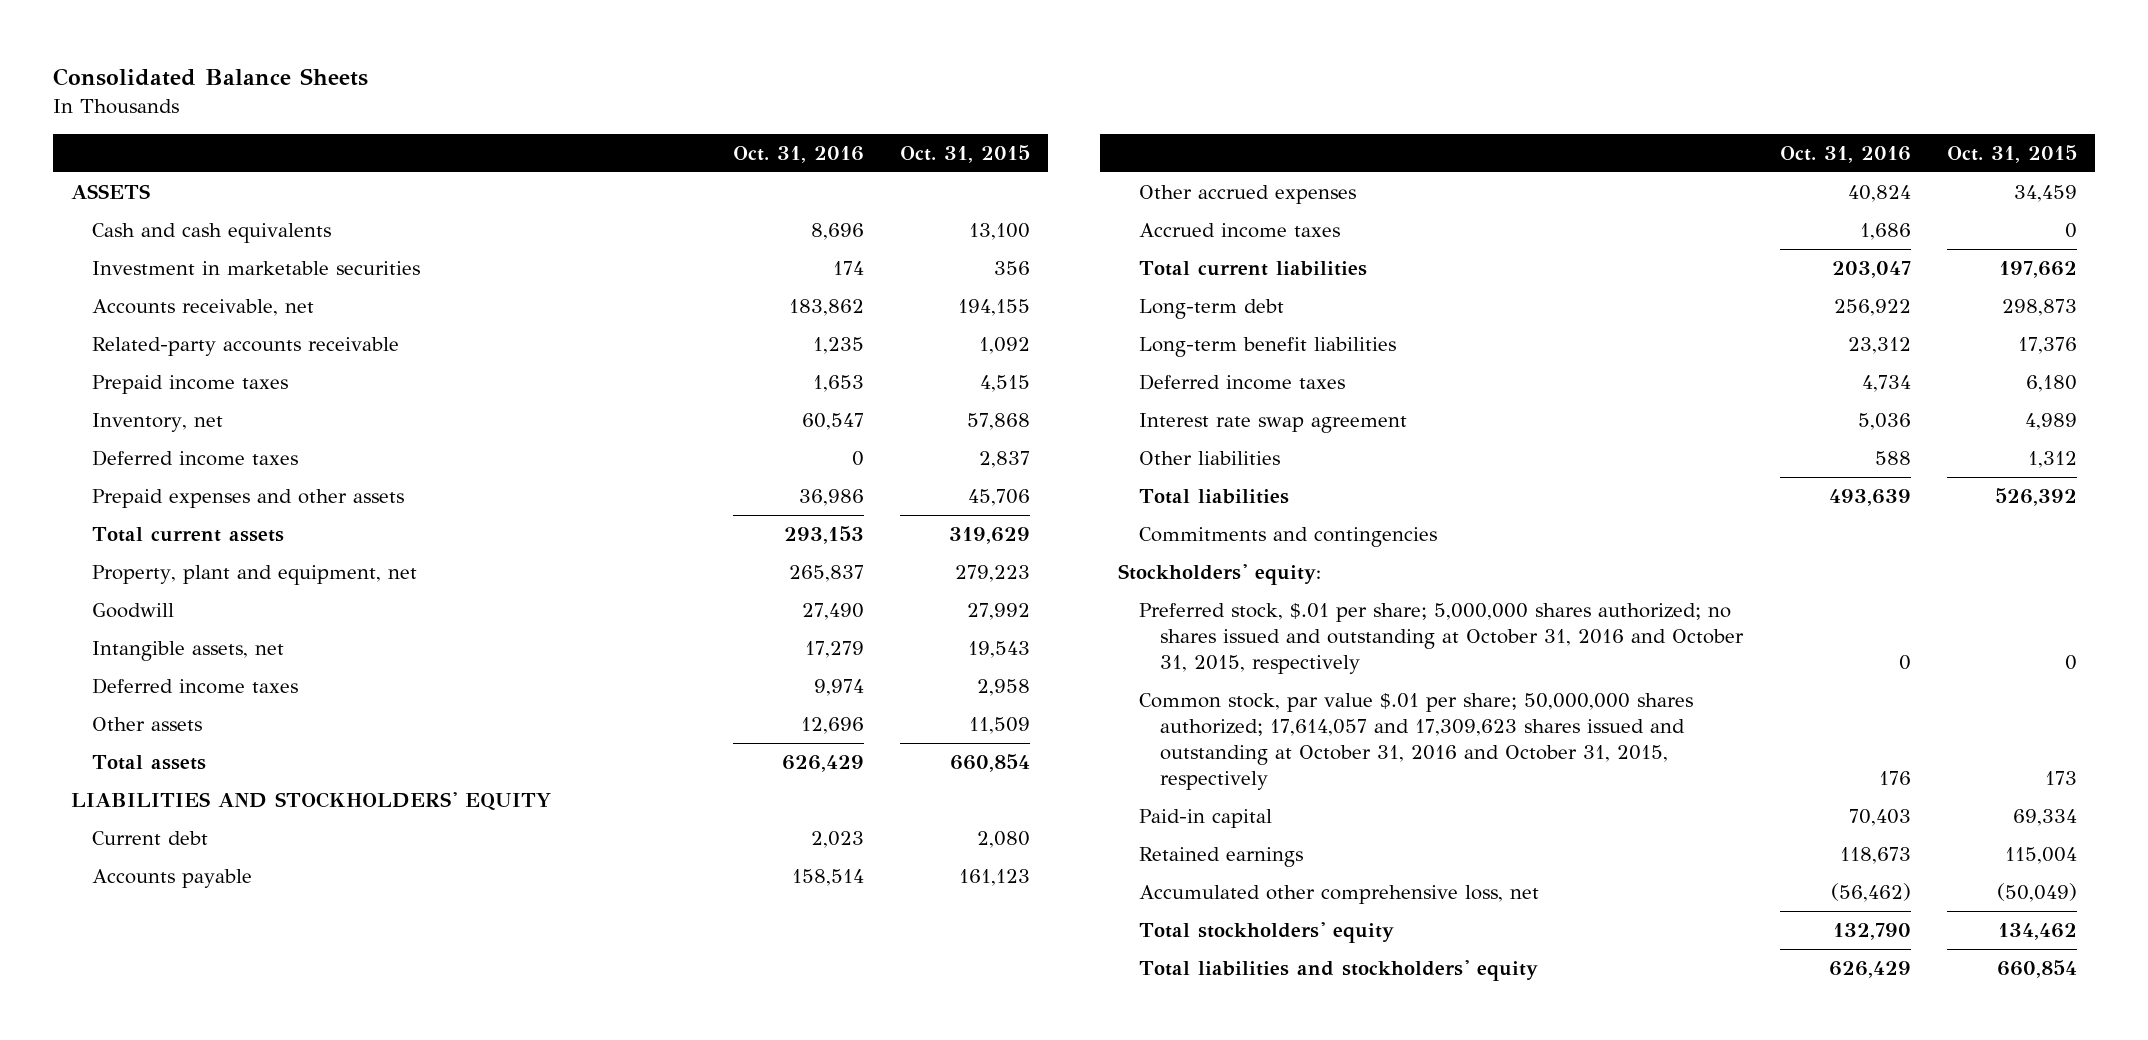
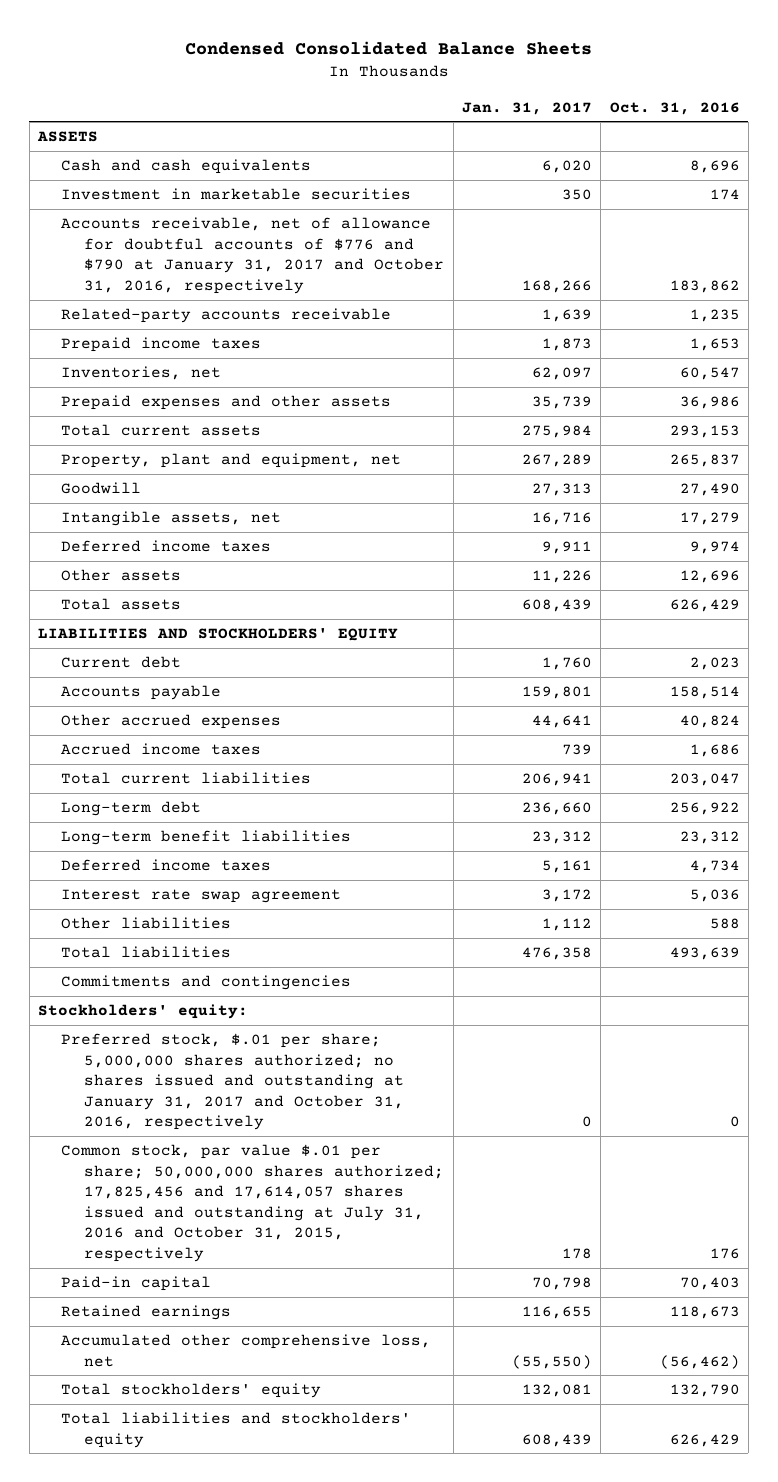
[53,68,369,87] Consolidated Balance Sheets -> [184,41,592,56] Condensed Consolidated Balance Sheets
[900,144,1031,163] Oct. 31, 2015 -> none
none -> [461,101,592,115] Jan. 31, 2017
[92,299,315,317] Accounts receivable, net -> [61,217,445,294] Accounts receivable, net of allowance for doubtful accounts of $776 and $790 at January 31, 2017 and October 31, 2016, respectively
[92,450,299,467] Deferred income taxes -> none
[92,413,224,433] Inventory, net -> [61,366,222,381] Inventories, net
[1139,603,1745,674] Preferred stock, $.01 per share; 5,000,000 shares authorized; no shares issued and outstanding at October 31, 2016 and October 31, 2015, respectively -> [61,1033,405,1131] Preferred stock, $.01 per share; 5,000,000 shares authorized; no shares issued and outstanding at January 31, 2017 and October 31, 2016, respectively
[1139,693,1694,790] Common stock, par value $.01 per share; 50,000,000 shares authorized; 17,614,057 and 17,309,623 shares issued and outstanding at October 31, 2016 and October 31, 2015, respectively -> [61,1144,445,1262] Common stock, par value $.01 per share; 50,000,000 shares authorized; 17,825,456 and 17,614,057 shares issued and outstanding at July 31, 2016 and October 31, 2015, respectively

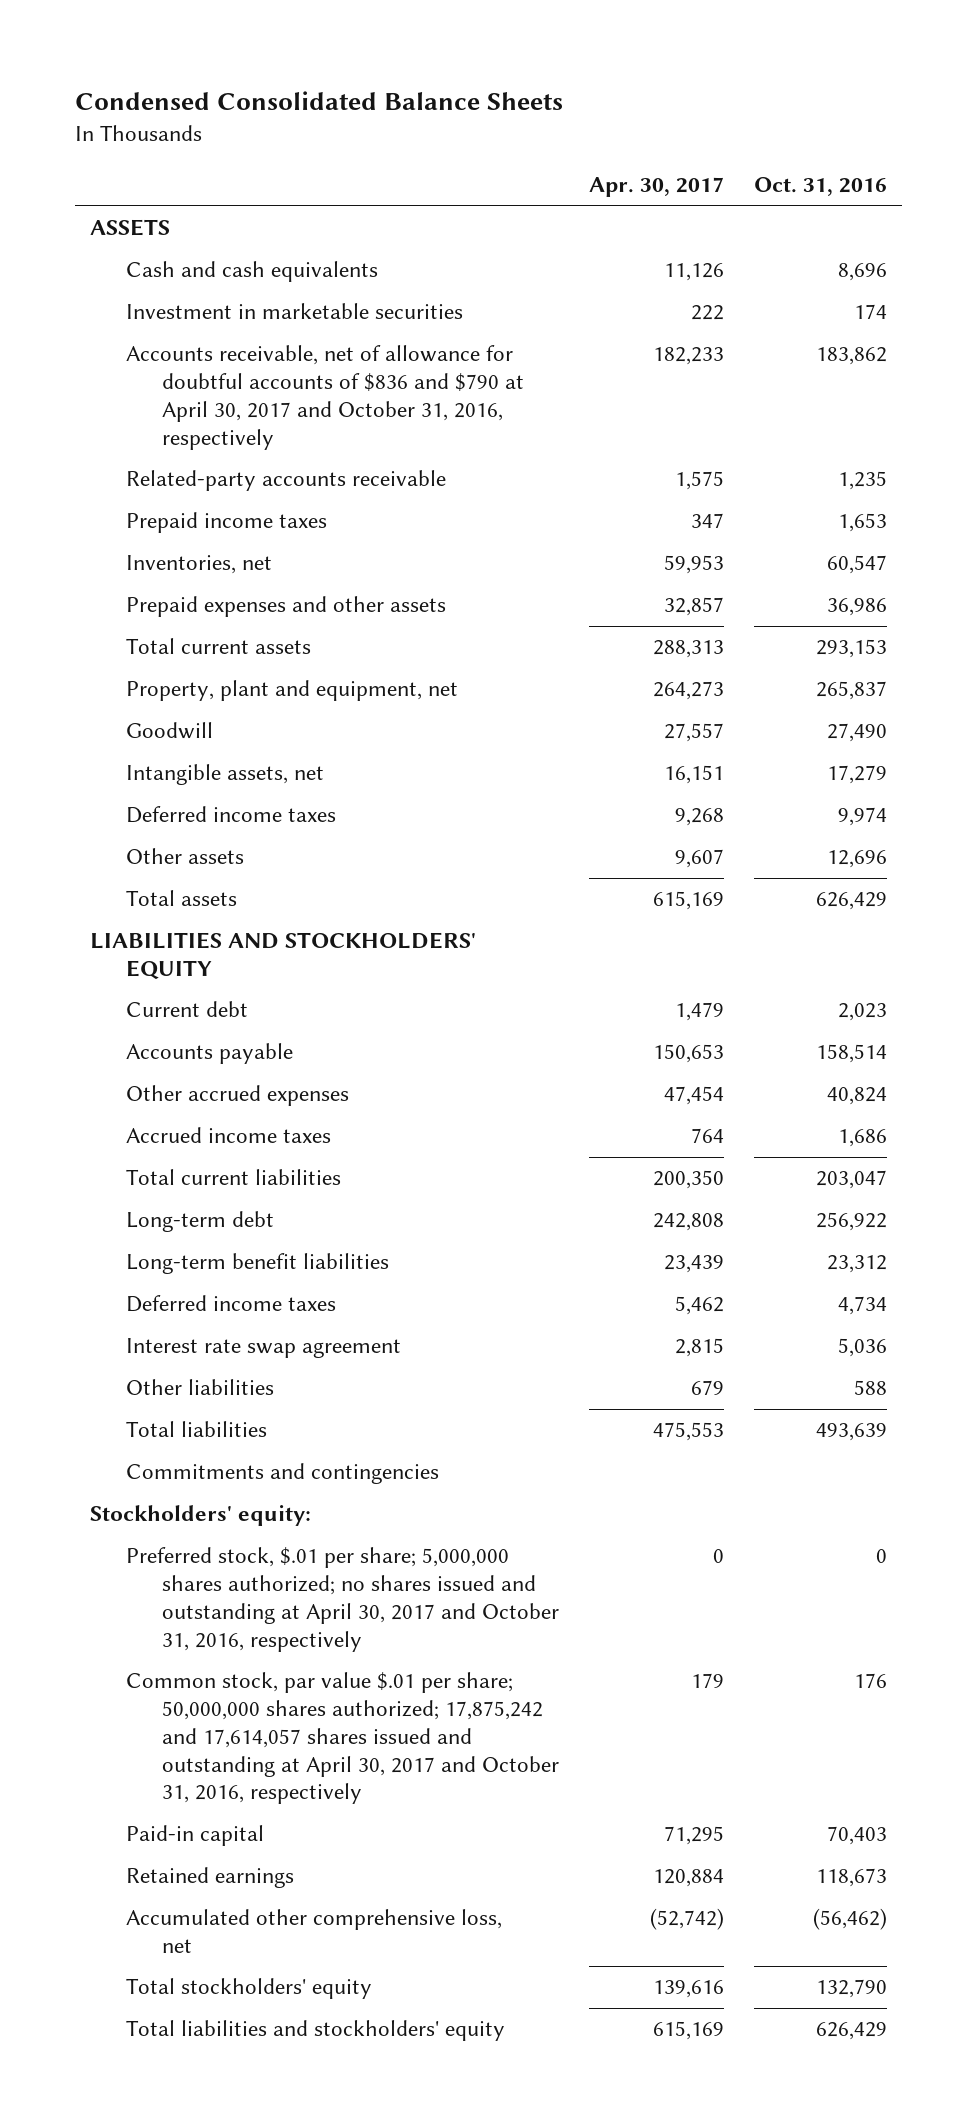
[461,101,592,115] Jan. 31, 2017 -> none
none -> [588,177,724,198] Apr. 30, 2017
[61,217,445,294] Accounts receivable, net of allowance for doubtful accounts of $776 and $790 at January 31, 2017 and October 31, 2016, respectively -> [125,345,524,450] Accounts receivable, net of allowance for doubtful accounts of $836 and $790 at April 30, 2017 and October 31, 2016, respectively
[61,1033,405,1131] Preferred stock, $.01 per share; 5,000,000 shares authorized; no shares issued and outstanding at January 31, 2017 and October 31, 2016, respectively -> [125,1547,559,1652] Preferred stock, $.01 per share; 5,000,000 shares authorized; no shares issued and outstanding at April 30, 2017 and October 31, 2016, respectively
[61,1144,445,1262] Common stock, par value $.01 per share; 50,000,000 shares authorized; 17,825,456 and 17,614,057 shares issued and outstanding at July 31, 2016 and October 31, 2015, respectively -> [125,1672,559,1805] Common stock, par value $.01 per share; 50,000,000 shares authorized; 17,875,242 and 17,614,057 shares issued and outstanding at April 30, 2017 and October 31, 2016, respectively

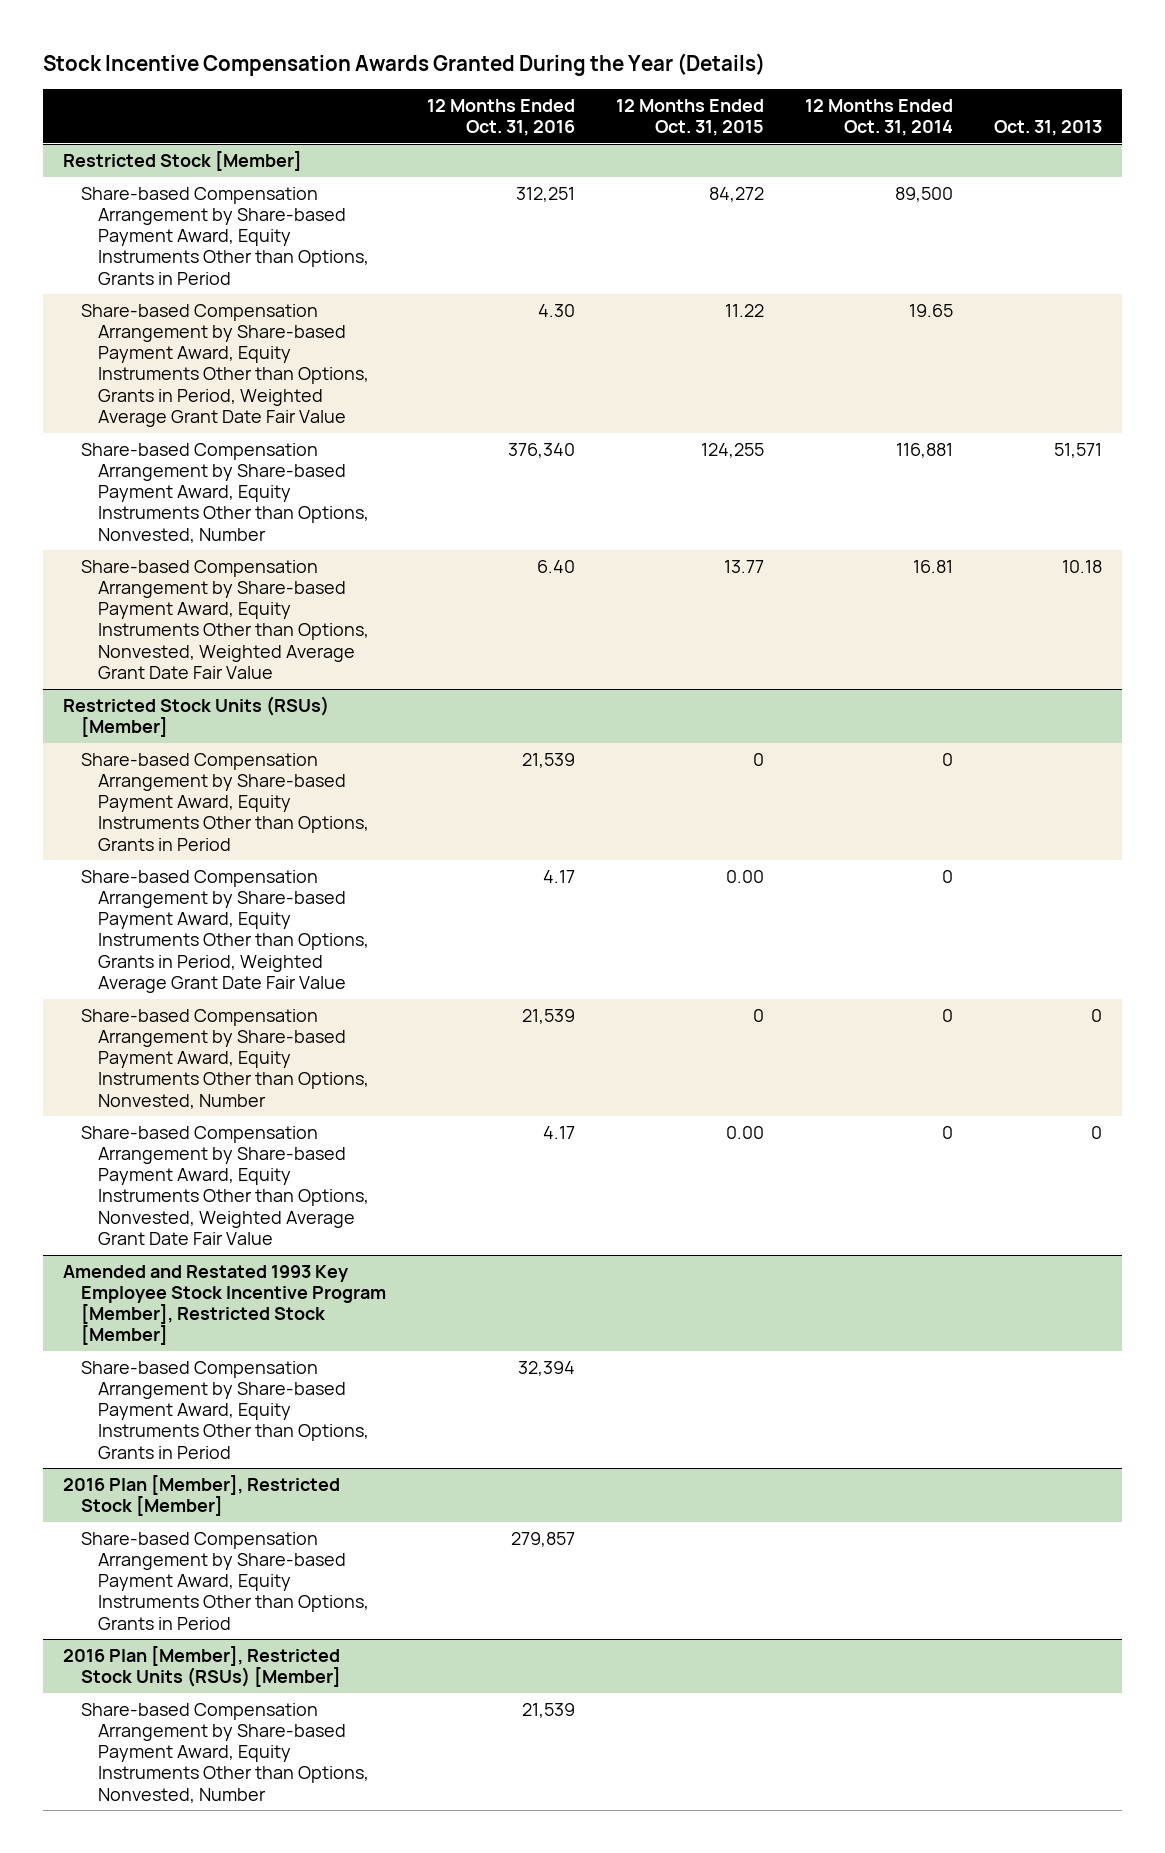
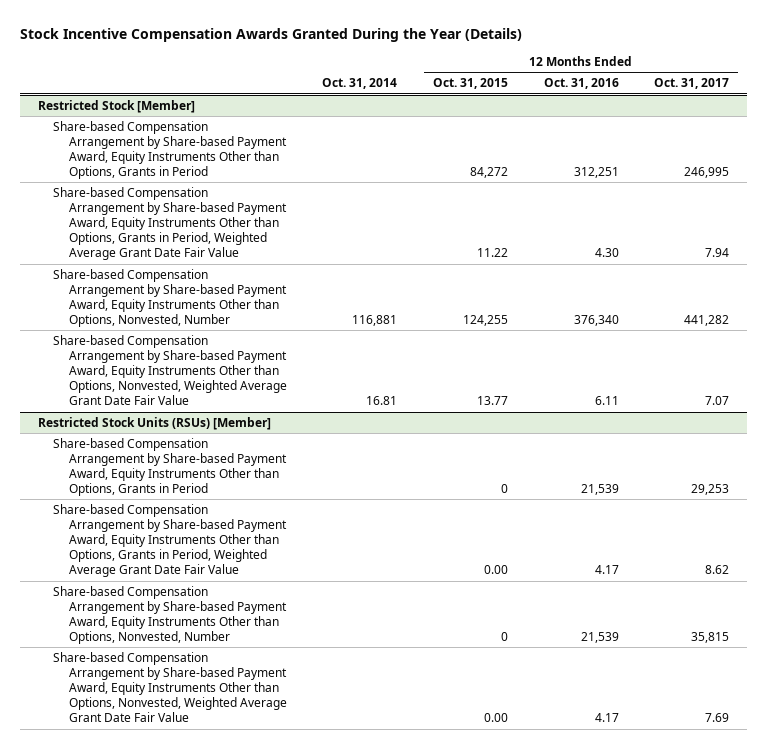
[804,98,953,136] 12 Months Ended Oct. 31, 2014 -> none
[993,119,1102,136] Oct. 31, 2013 -> none
none -> [322,78,398,90] Oct. 31, 2014
none -> [654,78,730,90] Oct. 31, 2017
[536,559,575,573] 6.40 -> [594,396,619,406] 6.11
[63,1264,386,1346] Amended and Restated 1993 Key Employee Stock Incentive Program [Member], Restricted Stock [Member] -> none
[80,1360,370,1459] Share-based Compensation Arrangement by Share-based Payment Award, Equity Instruments Other than Options, Grants in Period -> none
[63,1474,341,1517] 2016 Plan [Member], Restricted Stock [Member] -> none
[80,1531,370,1630] Share-based Compensation Arrangement by Share-based Payment Award, Equity Instruments Other than Options, Grants in Period -> none
[63,1645,341,1688] 2016 Plan [Member], Restricted Stock Units (RSUs) [Member] -> none
[80,1702,370,1803] Share-based Compensation Arrangement by Share-based Payment Award, Equity Instruments Other than Options, Nonvested, Number -> none

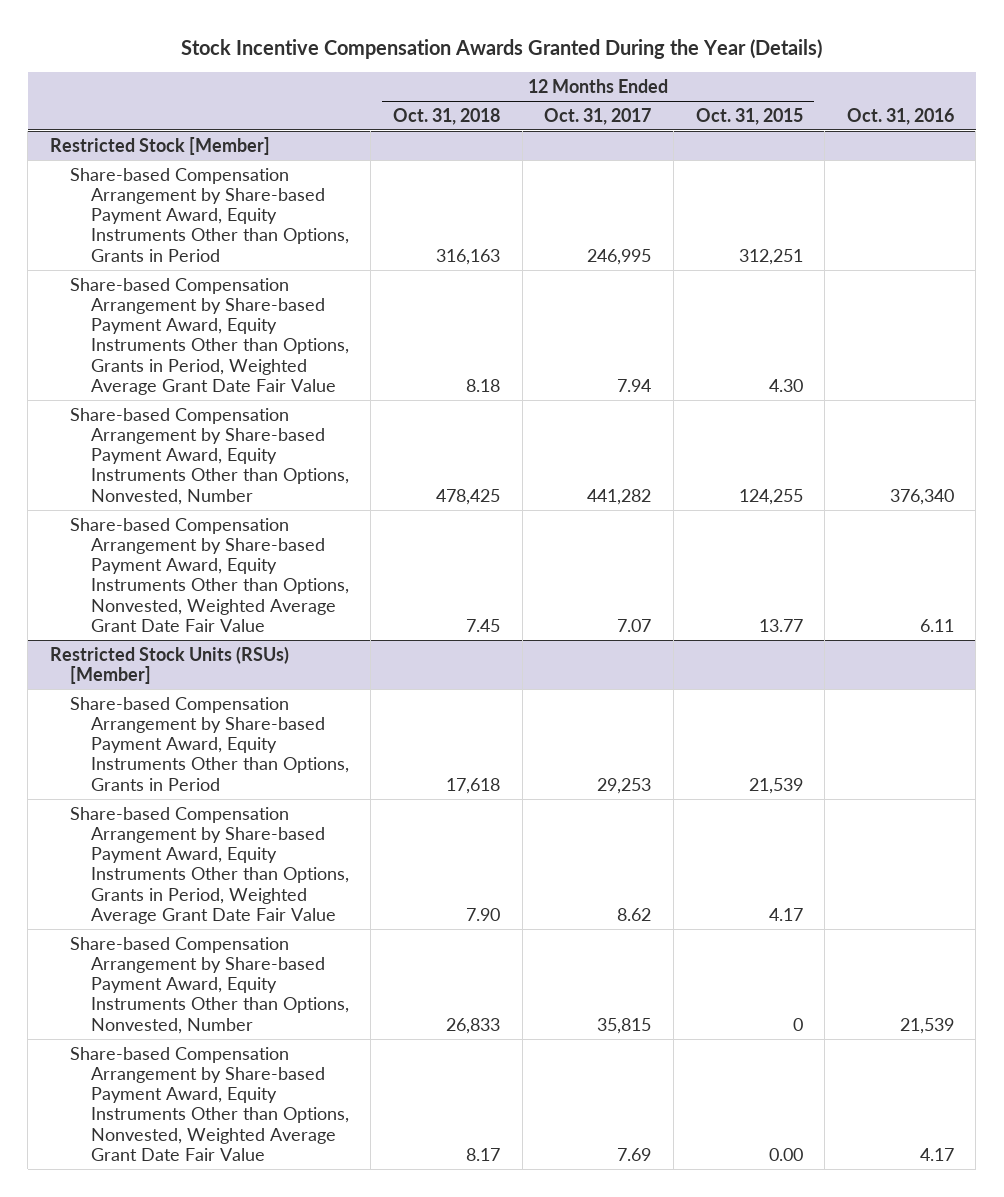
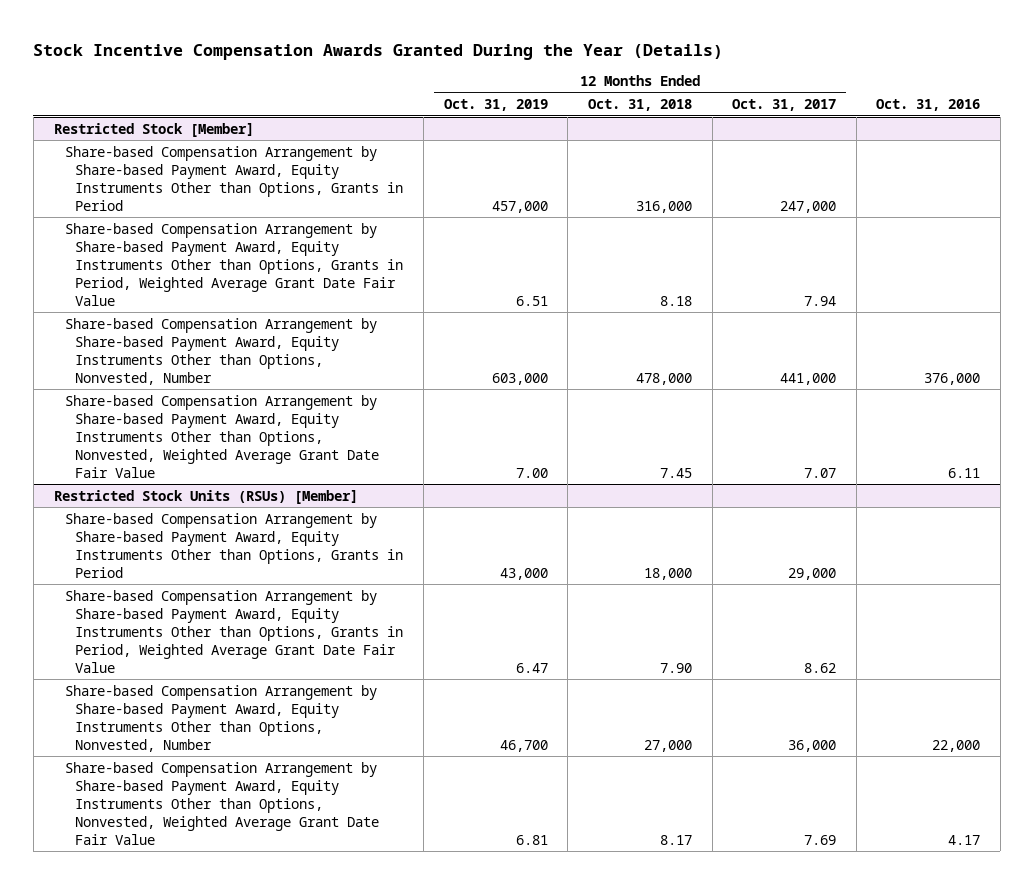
[695,107,803,125] Oct. 31, 2015 -> none
none -> [443,99,548,112] Oct. 31, 2019
[436,248,501,265] 316,163 -> [635,200,692,213] 316,000
[587,248,652,265] 246,995 -> [780,200,837,213] 247,000
[436,488,501,505] 478,425 -> [635,372,692,385] 478,000
[587,488,652,505] 441,282 -> [780,372,837,385] 441,000
[889,488,954,505] 376,340 -> [924,372,981,385] 376,000
[446,777,501,794] 17,618 -> [643,567,692,580] 18,000
[597,777,652,794] 29,253 -> [788,567,837,580] 29,000
[446,1017,501,1034] 26,833 -> [643,739,692,752] 27,000
[597,1017,652,1034] 35,815 -> [788,739,837,752] 36,000
[899,1017,954,1034] 21,539 -> [932,739,981,752] 22,000

